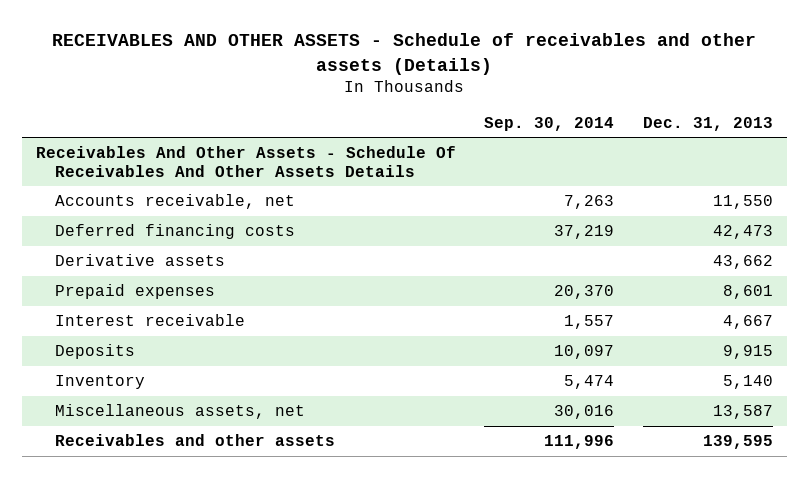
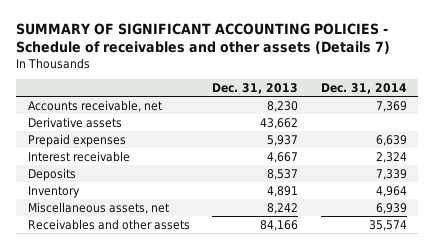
[52,33,757,75] RECEIVABLES AND OTHER ASSETS - Schedule of receivables and other assets (Details) -> [16,23,391,54] SUMMARY OF SIGNIFICANT ACCOUNTING POLICIES - Schedule of receivables and other assets (Details 7)
[484,116,615,131] Sep. 30, 2014 -> none
none -> [320,82,407,94] Dec. 31, 2014
[35,146,456,177] Receivables And Other Assets - Schedule Of Receivables And Other Assets Details -> none
[55,224,296,240] Deferred financing costs -> none
[712,195,773,210] 11,550 -> [267,100,299,112] 8,230
[722,285,773,300] 8,601 -> [267,134,299,146] 5,937
[722,345,773,360] 9,915 -> [267,168,299,180] 8,537
[722,375,773,390] 5,140 -> [267,185,299,197] 4,891
[712,405,773,420] 13,587 -> [267,202,299,214] 8,242
[702,435,773,450] 139,595 -> [260,219,299,231] 84,166

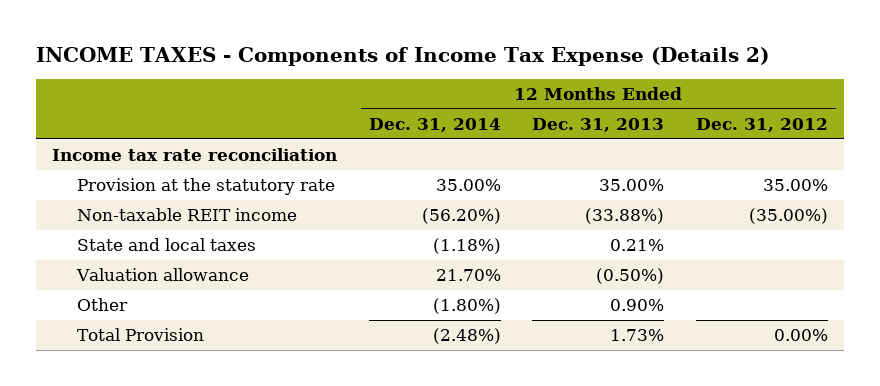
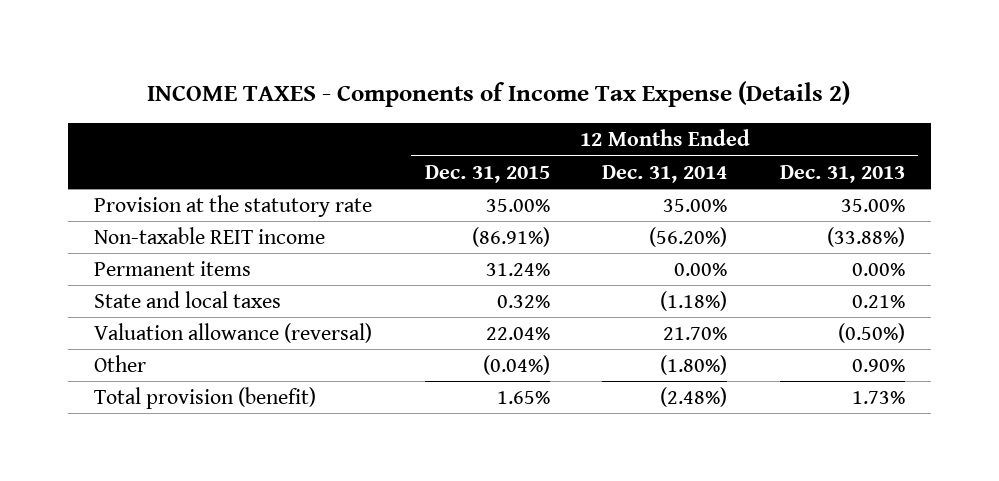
[695,117,828,132] Dec. 31, 2012 -> none
none -> [424,164,550,183] Dec. 31, 2015
[52,147,338,161] Income tax rate reconciliation -> none
none -> [94,260,252,276] Permanent items
[76,267,250,281] Valuation allowance -> [94,322,373,343] Valuation allowance (reversal)
[77,327,205,341] Total Provision -> [94,386,317,409] Total provision (benefit)

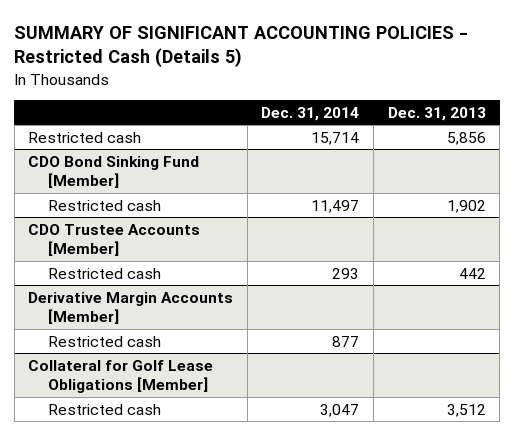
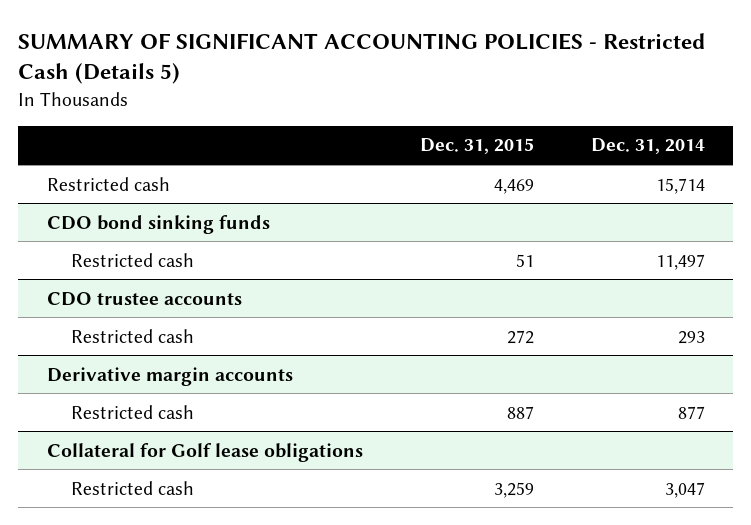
[387,106,486,121] Dec. 31, 2013 -> none
none -> [419,138,534,155] Dec. 31, 2015
[28,155,200,189] CDO Bond Sinking Fund [Member] -> [46,214,270,234] CDO bond sinking funds
[28,223,201,257] CDO Trustee Accounts [Member] -> [46,291,242,306] CDO trustee accounts
[28,291,234,325] Derivative Margin Accounts [Member] -> [46,366,293,386] Derivative margin accounts
[28,359,214,394] Collateral for Golf Lease Obligations [Member] -> [46,442,363,462] Collateral for Golf lease obligations

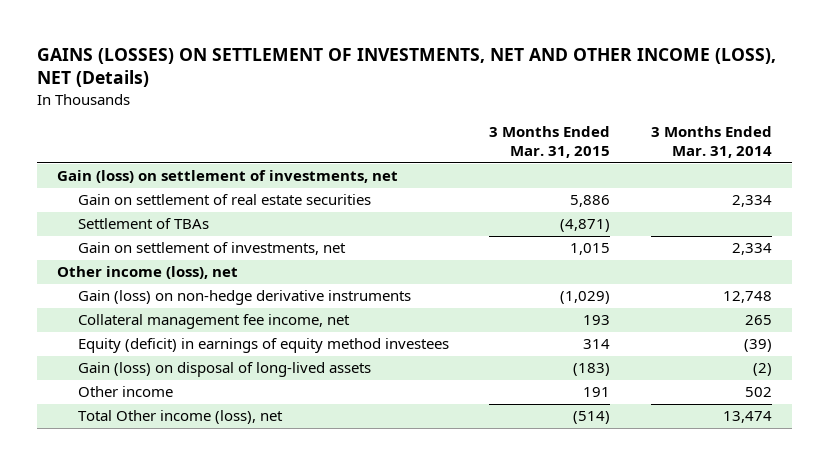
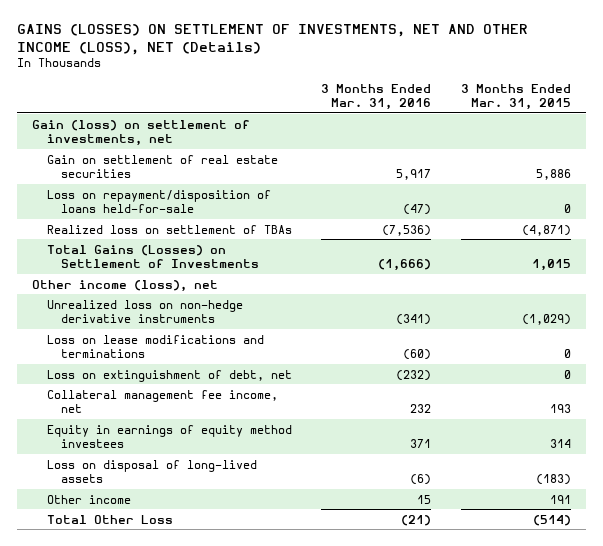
[651,125,773,159] 3 Months Ended Mar. 31, 2014 -> none
none -> [321,83,432,110] 3 Months Ended Mar. 31, 2016
none -> [46,189,271,213] Loss on repayment/disposition of loans held-for-sale
[77,218,209,230] Settlement of TBAs -> [46,224,292,234] Realized loss on settlement of TBAs
[77,242,346,256] Gain on settlement of investments, net -> [46,244,260,268] Total Gains (Losses) on Settlement of Investments
[77,290,411,306] Gain (loss) on non-hedge derivative instruments -> [46,299,243,323] Unrealized loss on non-hedge derivative instruments
none -> [46,334,264,358] Loss on lease modifications and terminations
none -> [46,369,292,382] Loss on extinguishment of debt, net
[77,338,449,354] Equity (deficit) in earnings of equity method investees -> [46,424,292,448] Equity in earnings of equity method investees
[77,362,371,378] Gain (loss) on disposal of long-lived assets -> [46,459,257,483] Loss on disposal of long-lived assets
[77,410,283,425] Total Other income (loss), net -> [46,514,173,524] Total Other Loss

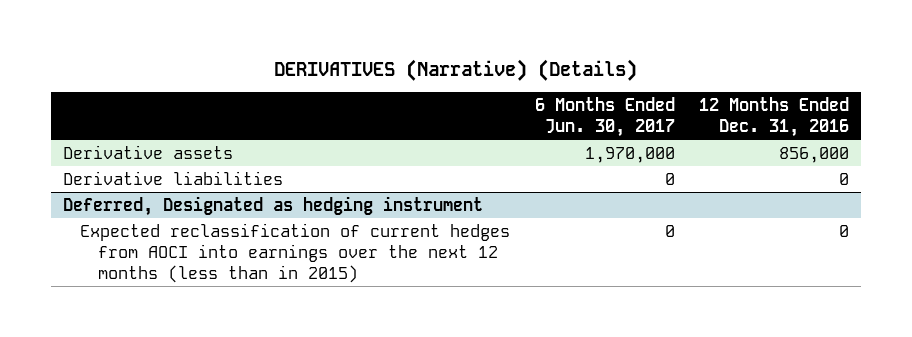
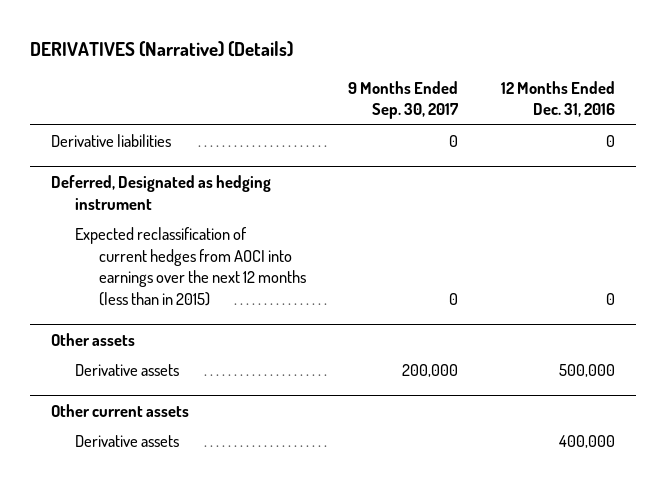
[534,96,675,137] 6 Months Ended Jun. 30, 2017 -> none
none -> [348,80,460,120] 9 Months Ended Sep. 30, 2017
[62,144,233,159] Derivative assets -> none
none -> [51,333,136,347] Other assets
none -> [75,364,180,377] Derivative assets
none -> [51,404,190,418] Other current assets
none -> [75,435,180,448] Derivative assets

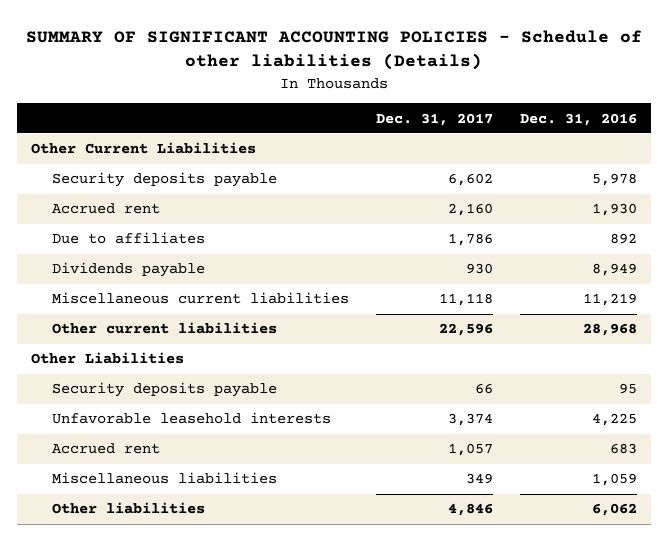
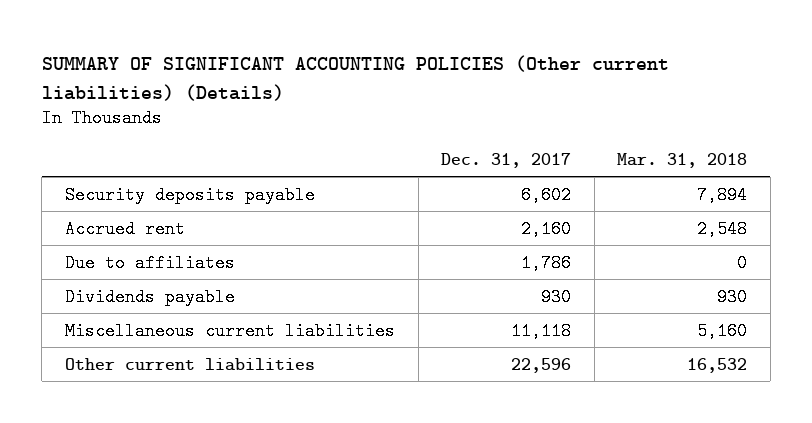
[26,29,643,71] SUMMARY OF SIGNIFICANT ACCOUNTING POLICIES - Schedule of other liabilities (Details) -> [41,55,669,101] SUMMARY OF SIGNIFICANT ACCOUNTING POLICIES (Other current liabilities) (Details)
[520,112,638,126] Dec. 31, 2016 -> none
none -> [617,152,748,168] Mar. 31, 2018
[30,142,256,155] Other Current Liabilities -> none
[30,352,184,365] Other Liabilities -> none
[52,382,278,398] Security deposits payable -> none
[52,412,332,425] Unfavorable leasehold interests -> none
[52,443,161,455] Accrued rent -> none
[52,472,278,485] Miscellaneous liabilities -> none
[52,502,206,515] Other liabilities -> none

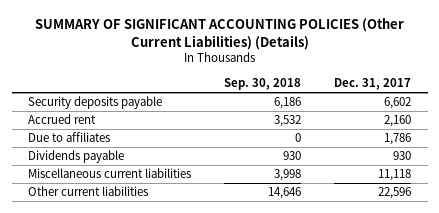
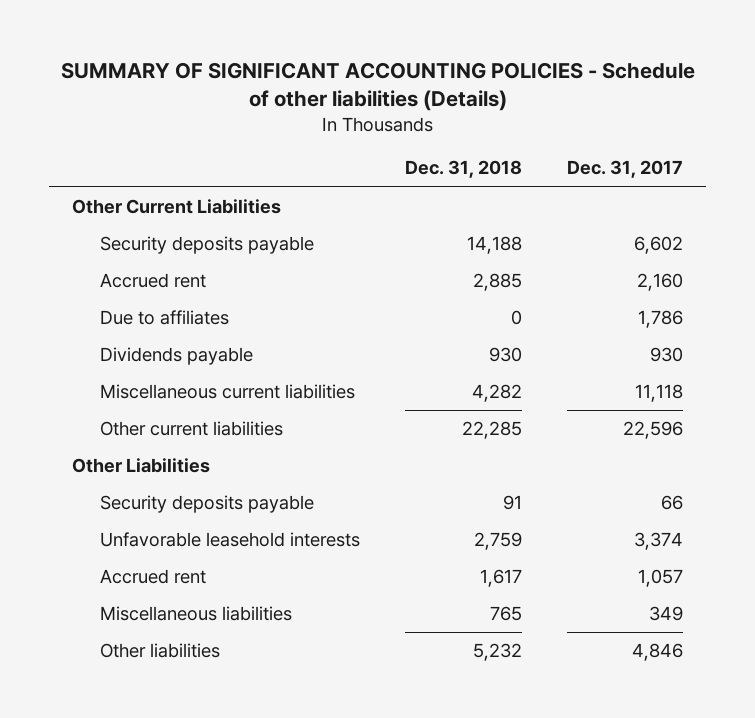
[34,18,404,50] SUMMARY OF SIGNIFICANT ACCOUNTING POLICIES (Other Current Liabilities) (Details) -> [60,61,695,112] SUMMARY OF SIGNIFICANT ACCOUNTING POLICIES - Schedule of other liabilities (Details)
[224,78,302,91] Sep. 30, 2018 -> none
none -> [405,160,523,179] Dec. 31, 2018
none -> [71,199,281,215] Other Current Liabilities
none -> [71,458,210,474] Other Liabilities
none -> [99,495,314,514] Security deposits payable
none -> [99,532,360,548] Unfavorable leasehold interests
none -> [99,569,206,585] Accrued rent
none -> [99,606,292,622] Miscellaneous liabilities
none -> [99,643,220,659] Other liabilities

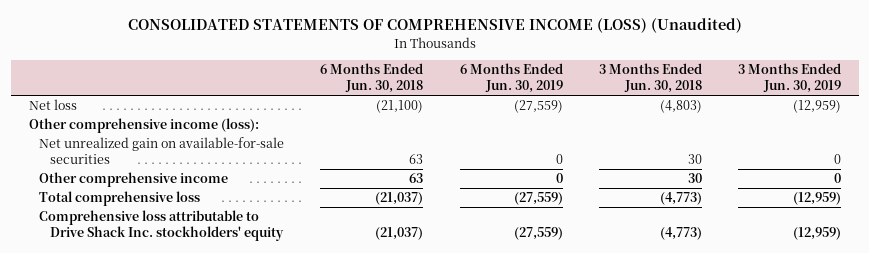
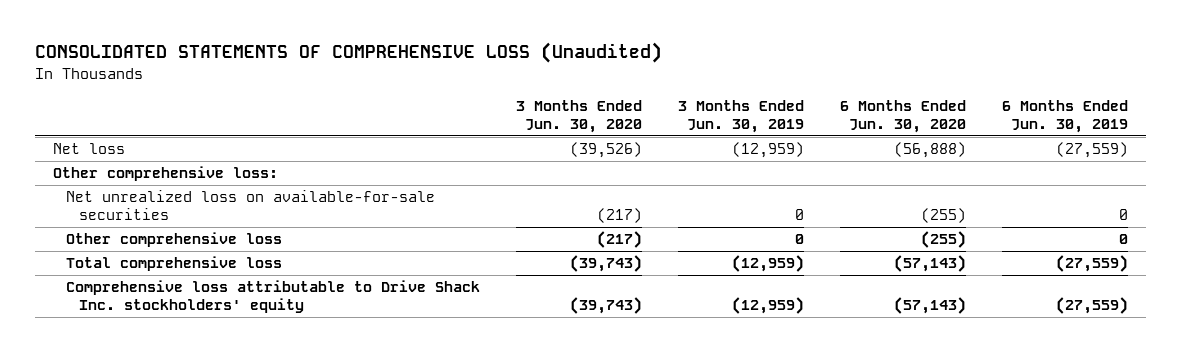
[127,18,742,34] CONSOLIDATED STATEMENTS OF COMPREHENSIVE INCOME (LOSS) (Unaudited) -> [34,42,662,64] CONSOLIDATED STATEMENTS OF COMPREHENSIVE LOSS (Unaudited)
[320,63,424,94] 6 Months Ended Jun. 30, 2018 -> none
[598,63,702,94] 3 Months Ended Jun. 30, 2018 -> none
none -> [516,99,643,134] 3 Months Ended Jun. 30, 2020
none -> [840,99,967,134] 6 Months Ended Jun. 30, 2020
[28,118,259,134] Other comprehensive income (loss): -> [52,166,278,182] Other comprehensive loss:
[39,137,285,164] Net unrealized gain on available-for-sale securities -> [65,190,435,221] Net unrealized loss on available-for-sale securities
[39,172,229,188] Other comprehensive income -> [65,232,282,248] Other comprehensive loss

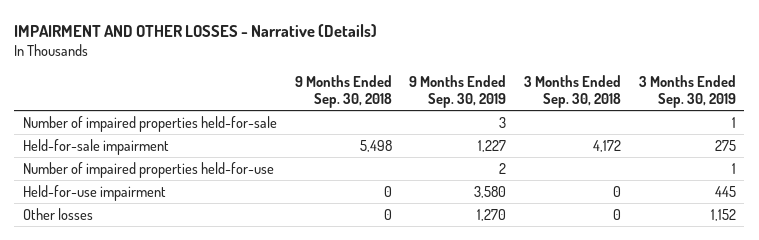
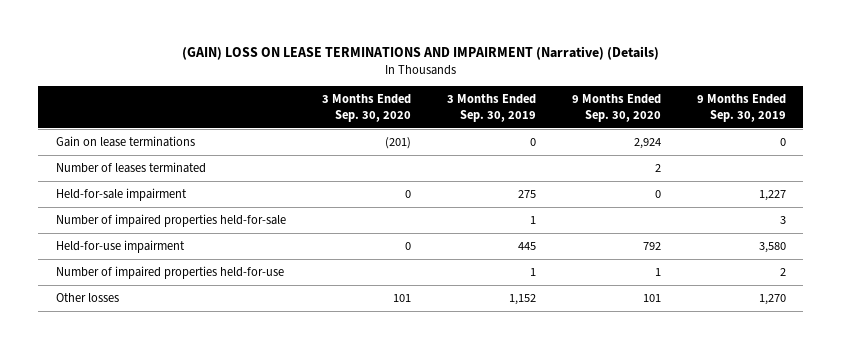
[14,23,378,37] IMPAIRMENT AND OTHER LOSSES - Narrative (Details) -> [181,46,659,61] (GAIN) LOSS ON LEASE TERMINATIONS AND IMPAIRMENT (Narrative) (Details)
[294,75,392,109] 9 Months Ended Sep. 30, 2018 -> none
[524,75,622,109] 3 Months Ended Sep. 30, 2018 -> none
none -> [322,94,412,122] 3 Months Ended Sep. 30, 2020
none -> [571,94,661,122] 9 Months Ended Sep. 30, 2020
none -> [56,135,196,147] Gain on lease terminations
none -> [56,161,207,173] Number of leases terminated
[23,115,278,132] Number of impaired properties held-for-sale -> [56,213,287,227] Number of impaired properties held-for-sale
[23,161,275,178] Number of impaired properties held-for-use -> [56,265,285,279] Number of impaired properties held-for-use

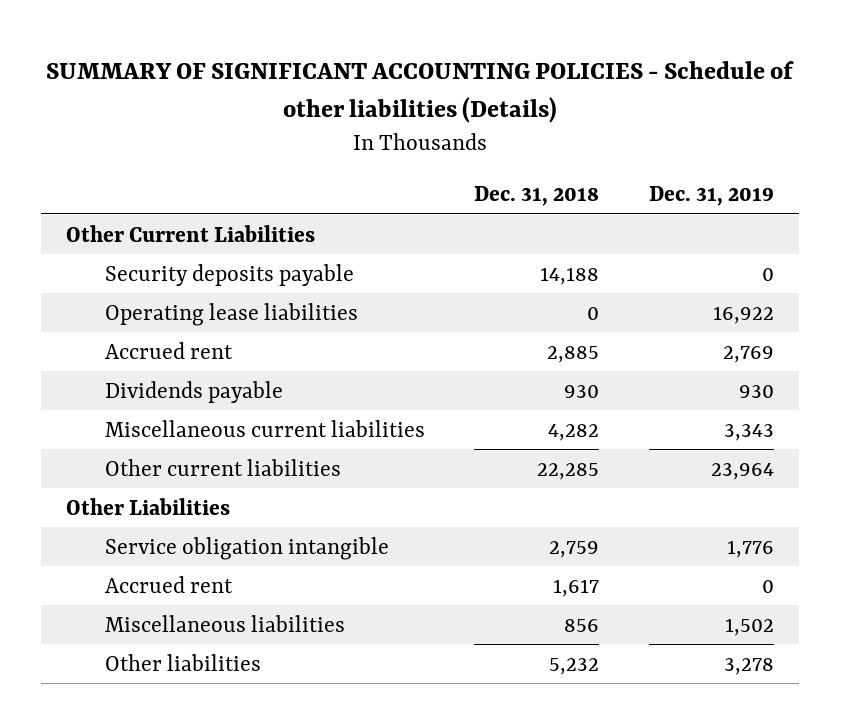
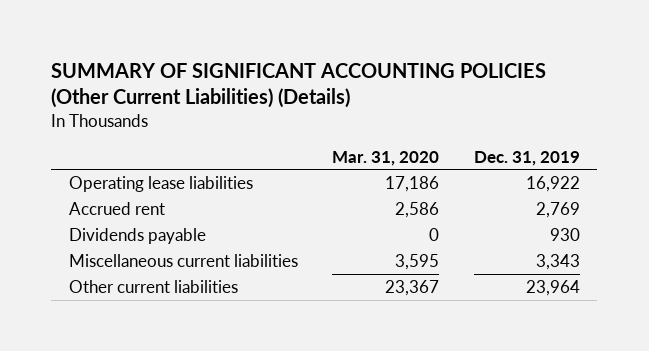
[46,61,795,124] SUMMARY OF SIGNIFICANT ACCOUNTING POLICIES - Schedule of other liabilities (Details) -> [51,62,547,108] SUMMARY OF SIGNIFICANT ACCOUNTING POLICIES (Other Current Liabilities) (Details)
[474,185,600,206] Dec. 31, 2018 -> none
none -> [332,150,440,166] Mar. 31, 2020
[66,224,316,242] Other Current Liabilities -> none
[104,263,354,286] Security deposits payable -> none
[66,497,231,515] Other Liabilities -> none
[104,536,389,560] Service obligation intangible -> none
[104,575,233,593] Accrued rent -> none
[104,614,345,632] Miscellaneous liabilities -> none
[104,653,261,671] Other liabilities -> none

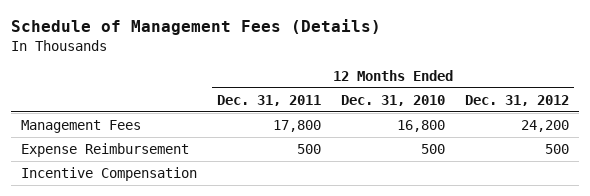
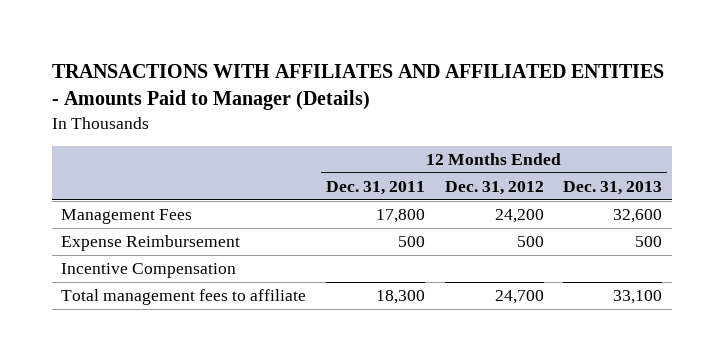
[10,19,381,36] Schedule of Management Fees (Details) -> [51,64,664,111] TRANSACTIONS WITH AFFILIATES AND AFFILIATED ENTITIES - Amounts Paid to Manager (Details)
[340,94,445,106] Dec. 31, 2010 -> none
none -> [563,180,663,195] Dec. 31, 2013
none -> [61,289,307,306] Total management fees to affiliate

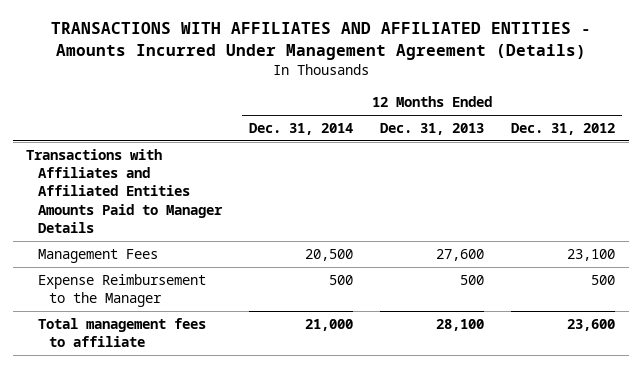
[51,64,664,111] TRANSACTIONS WITH AFFILIATES AND AFFILIATED ENTITIES - Amounts Paid to Manager (Details) -> [50,22,591,61] TRANSACTIONS WITH AFFILIATES AND AFFILIATED ENTITIES - Amounts Incurred Under Management Agreement (Details)
[326,180,426,195] Dec. 31, 2011 -> none
none -> [248,123,353,136] Dec. 31, 2014
[61,263,237,279] Incentive Compensation -> none
none -> [26,148,223,233] Transactions with Affiliates and Affiliated Entities Amounts Paid to Manager Details
[494,209,544,224] 24,200 -> [567,248,616,261] 23,100
[613,209,663,224] 32,600 -> [436,248,485,261] 27,600
[61,235,241,252] Expense Reimbursement -> [37,273,206,308] Expense Reimbursement to the Manager
[494,290,544,305] 24,700 -> [567,318,616,331] 23,600
[613,290,663,305] 33,100 -> [436,318,485,331] 28,100

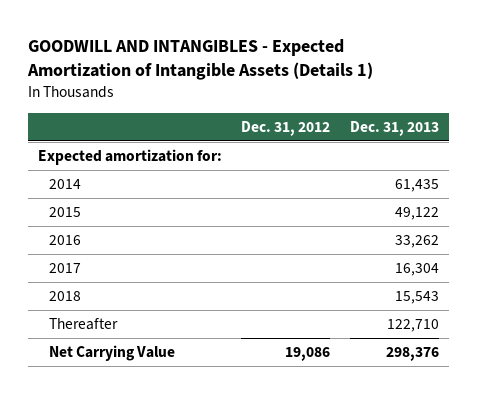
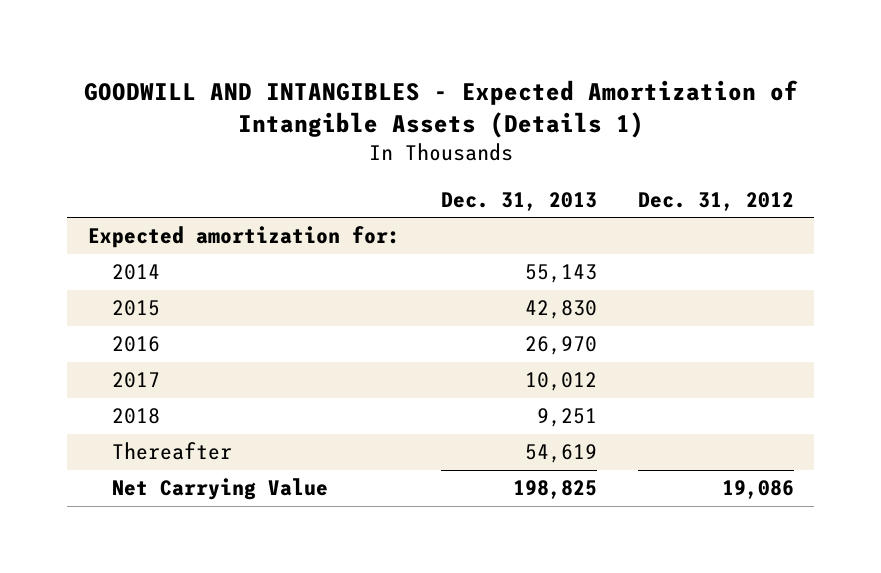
[394,178,439,192] 61,435 -> [524,264,597,284] 55,143
[394,206,439,220] 49,122 -> [524,300,597,320] 42,830
[394,234,439,248] 33,262 -> [524,336,597,356] 26,970
[394,262,439,276] 16,304 -> [524,372,597,392] 10,012
[394,290,439,304] 15,543 -> [536,408,597,428] 9,251
[386,318,439,332] 122,710 -> [524,444,597,464] 54,619
[385,346,439,361] 298,376 -> [512,480,597,500] 198,825

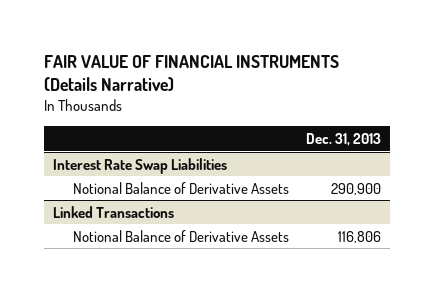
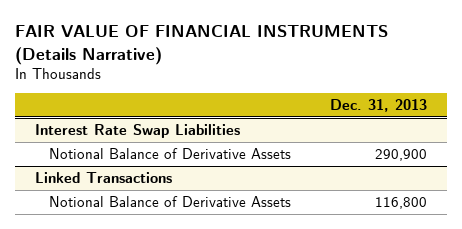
[338,230,382,243] 116,806 -> [375,196,428,209] 116,800

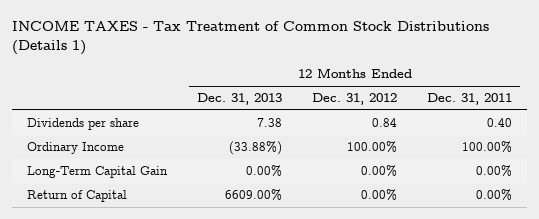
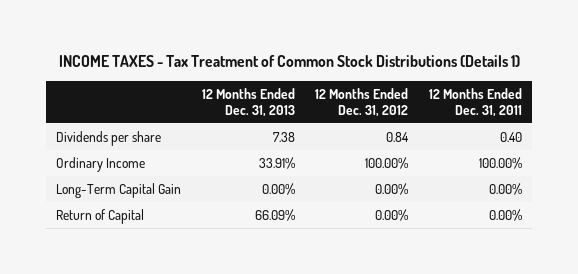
[228,141,282,156] (33.88%) -> [258,156,295,169] 33.91%
[224,189,282,202] 6609.00% -> [254,208,295,221] 66.09%

